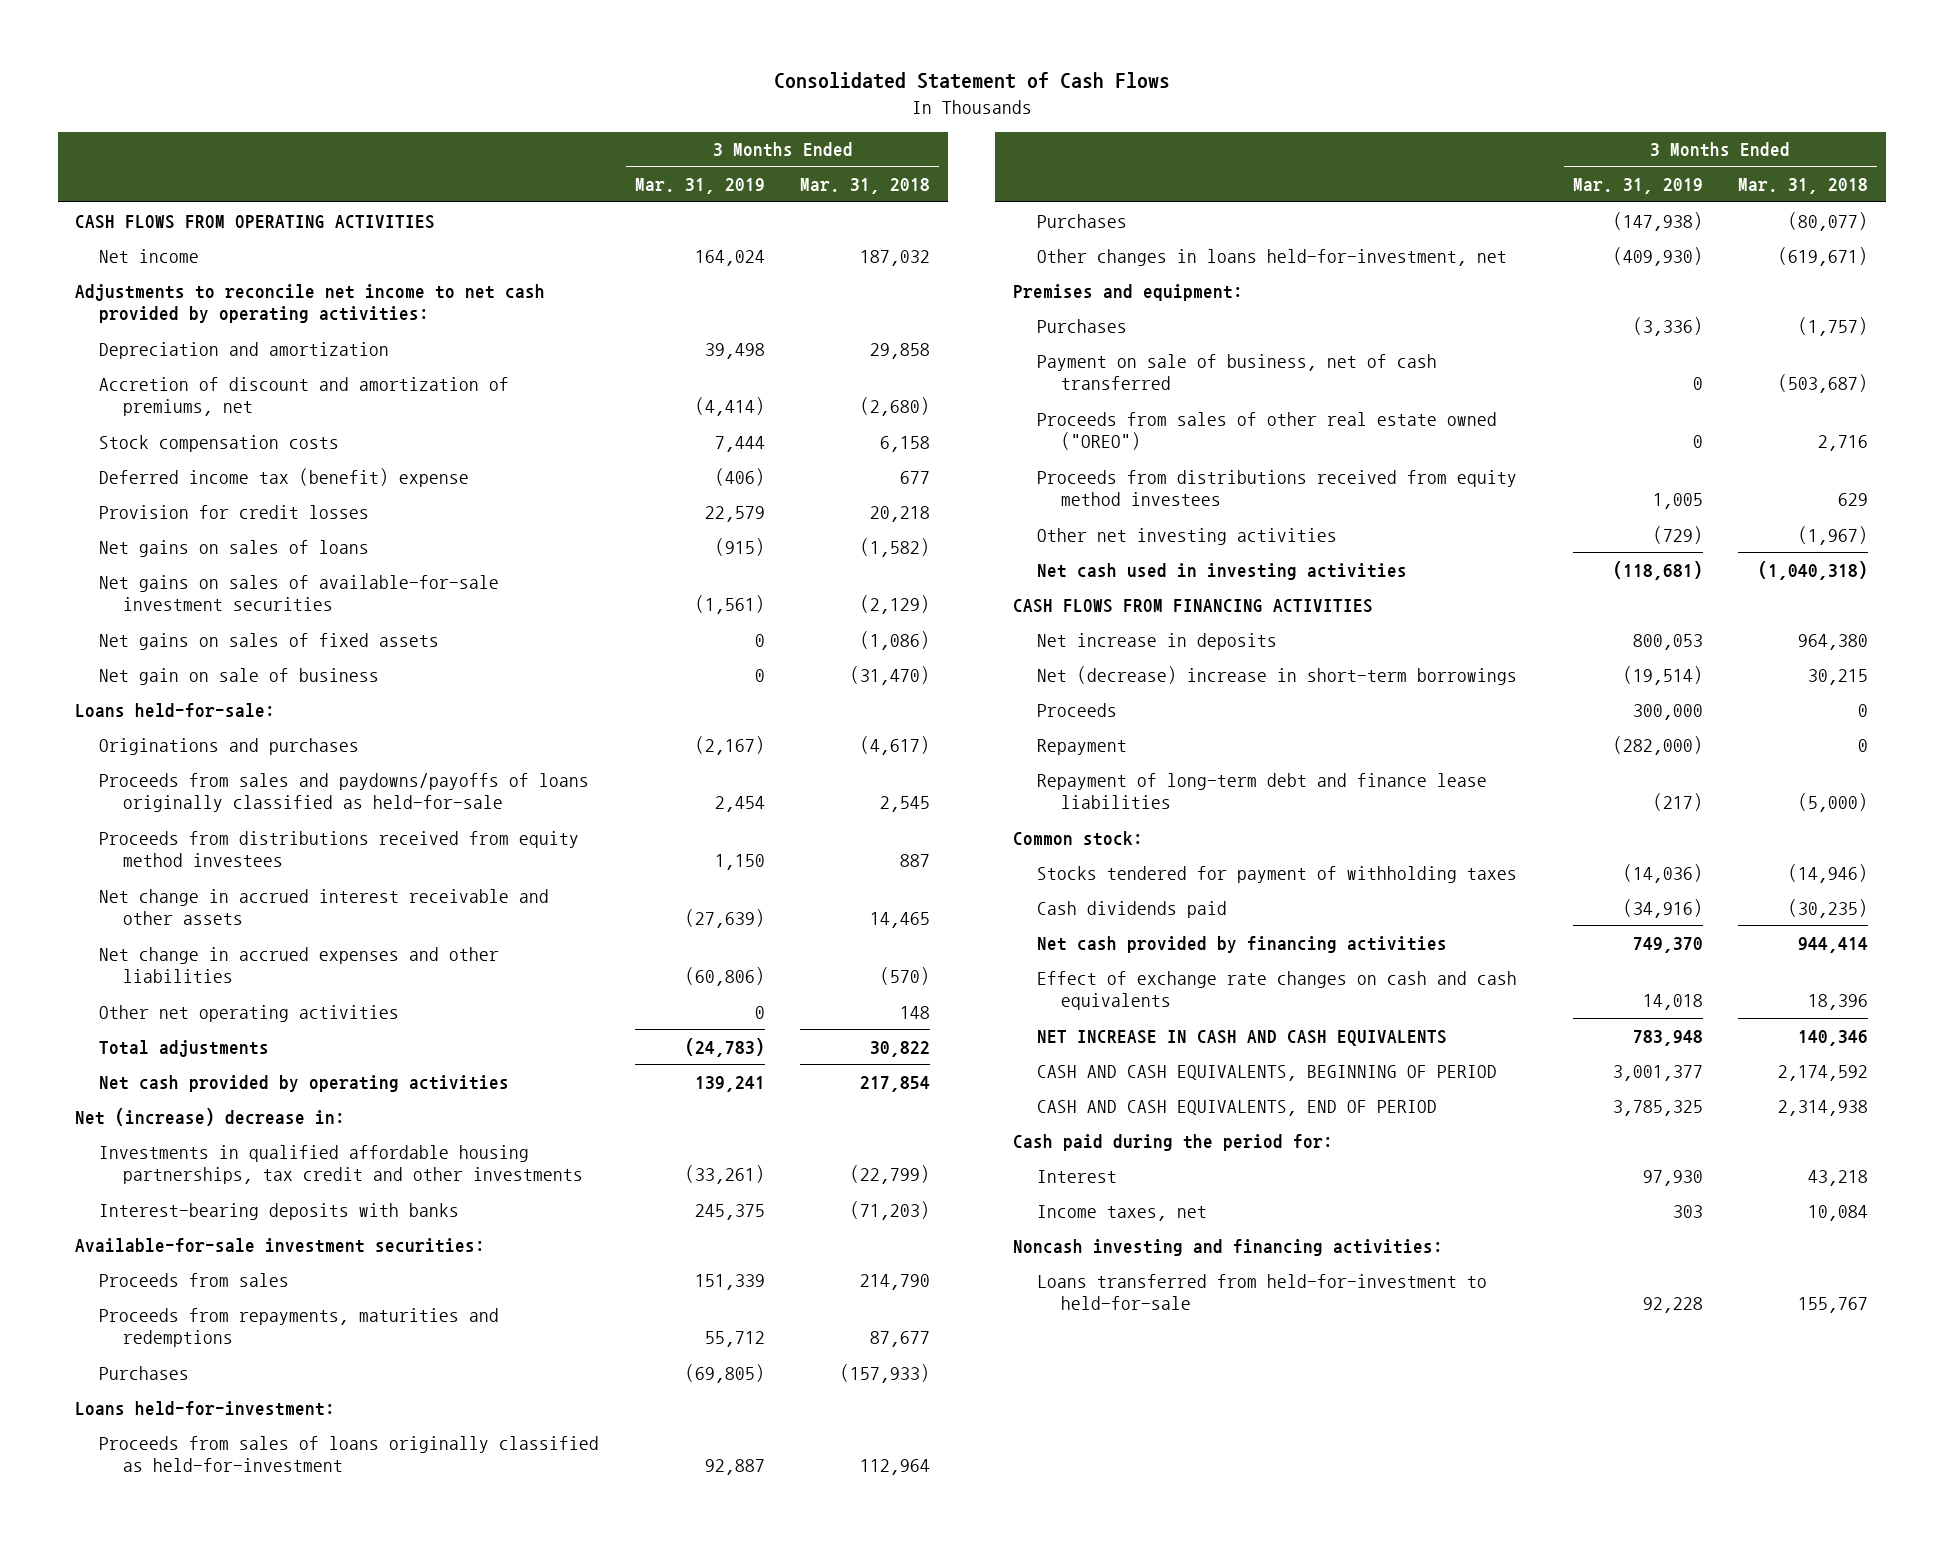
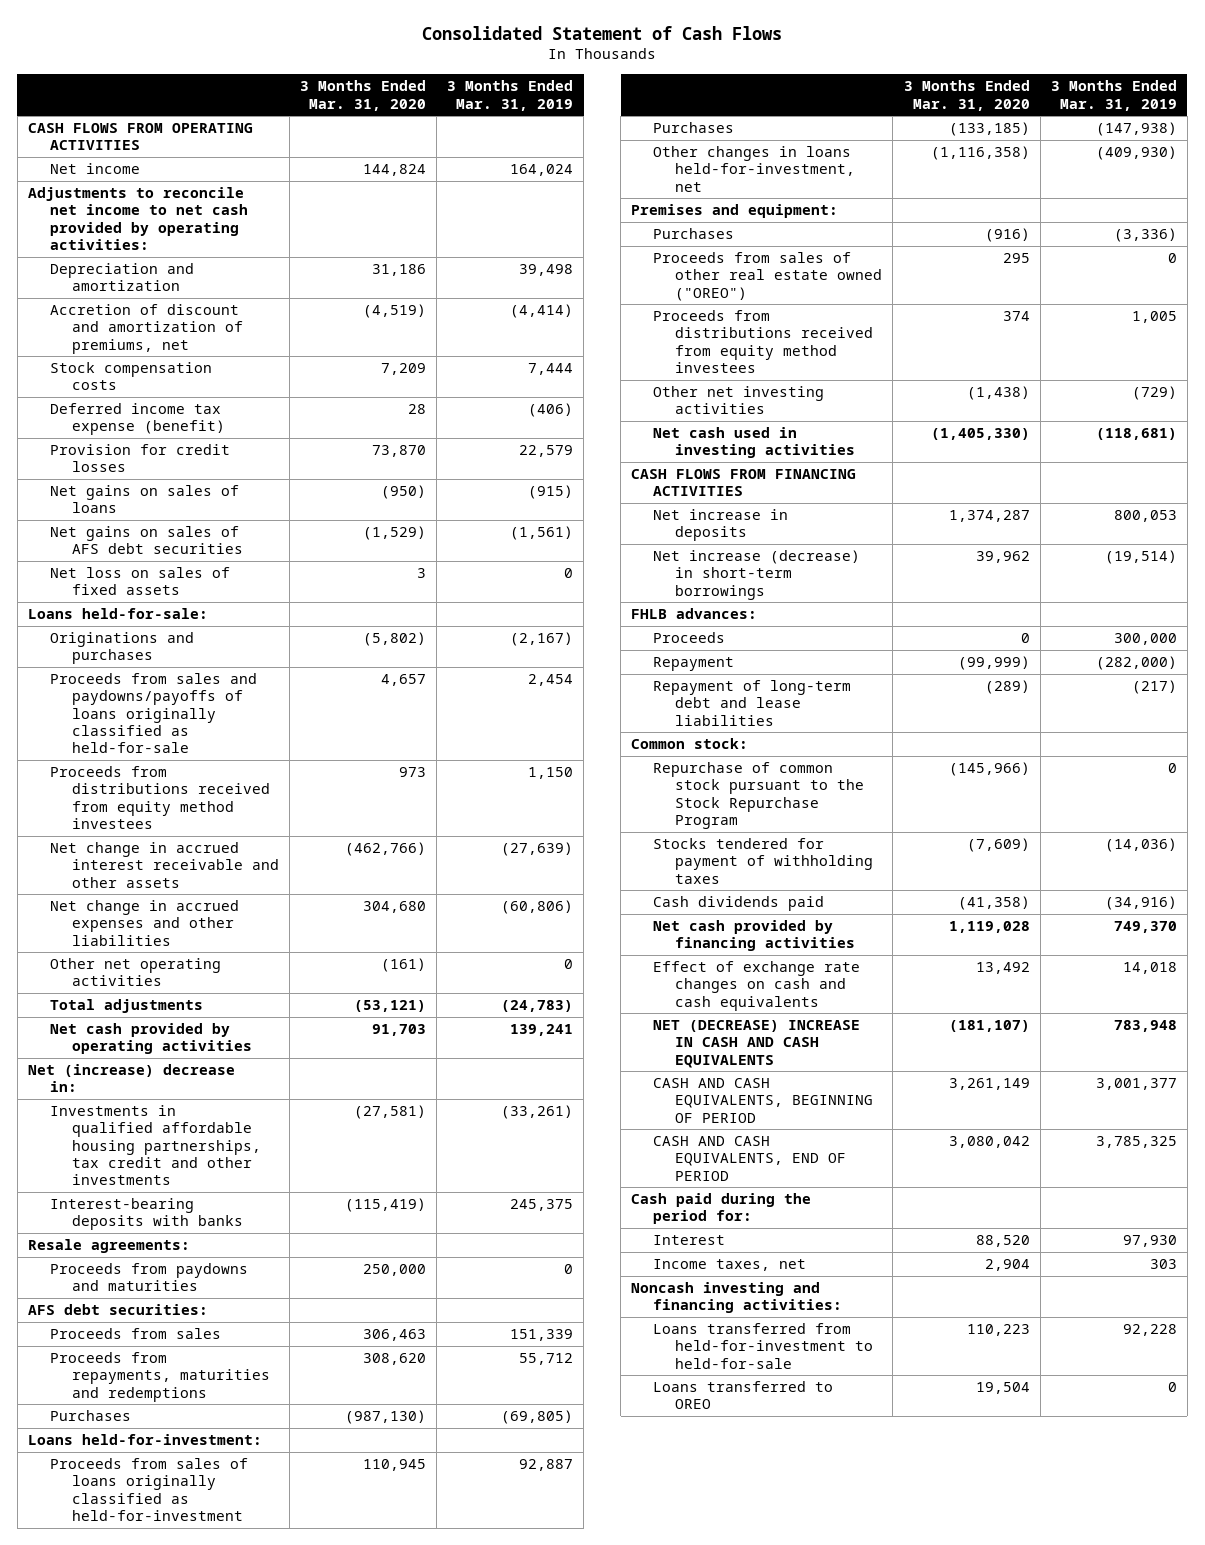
[800,178,931,195] Mar. 31, 2018 -> none
none -> [300,80,427,111] 3 Months Ended Mar. 31, 2020
[99,467,470,487] Deferred income tax (benefit) expense -> [49,403,225,436] Deferred income tax expense (benefit)
[99,667,380,685] Net gain on sale of business -> none
[99,574,500,612] Net gains on sales of available-for-sale investment securities -> [49,526,243,555] Net gains on sales of AFS debt securities
[99,632,440,650] Net gains on sales of fixed assets -> [49,567,230,596] Net loss on sales of fixed assets
none -> [27,1239,190,1254] Resale agreements:
none -> [49,1263,248,1292] Proceeds from paydowns and maturities
[75,1237,486,1253] Available-for-sale investment securities: -> [27,1304,208,1316] AFS debt securities:
[1037,353,1438,391] Payment on sale of business, net of cash transferred -> none
[1037,665,1518,685] Net (decrease) increase in short-term borrowings -> [653,550,861,600] Net increase (decrease) in short-term borrowings
none -> [631,608,758,620] FHLB advances:
[1037,772,1488,810] Repayment of long-term debt and finance lease liabilities -> [653,680,852,726] Repayment of long-term debt and lease liabilities
none -> [653,762,865,829] Repurchase of common stock pursuant to the Stock Repurchase Program
[1037,1029,1448,1046] NET INCREASE IN CASH AND CASH EQUIVALENTS -> [653,1020,861,1068] NET (DECREASE) INCREASE IN CASH AND CASH EQUIVALENTS
none -> [653,1381,834,1410] Loans transferred to OREO

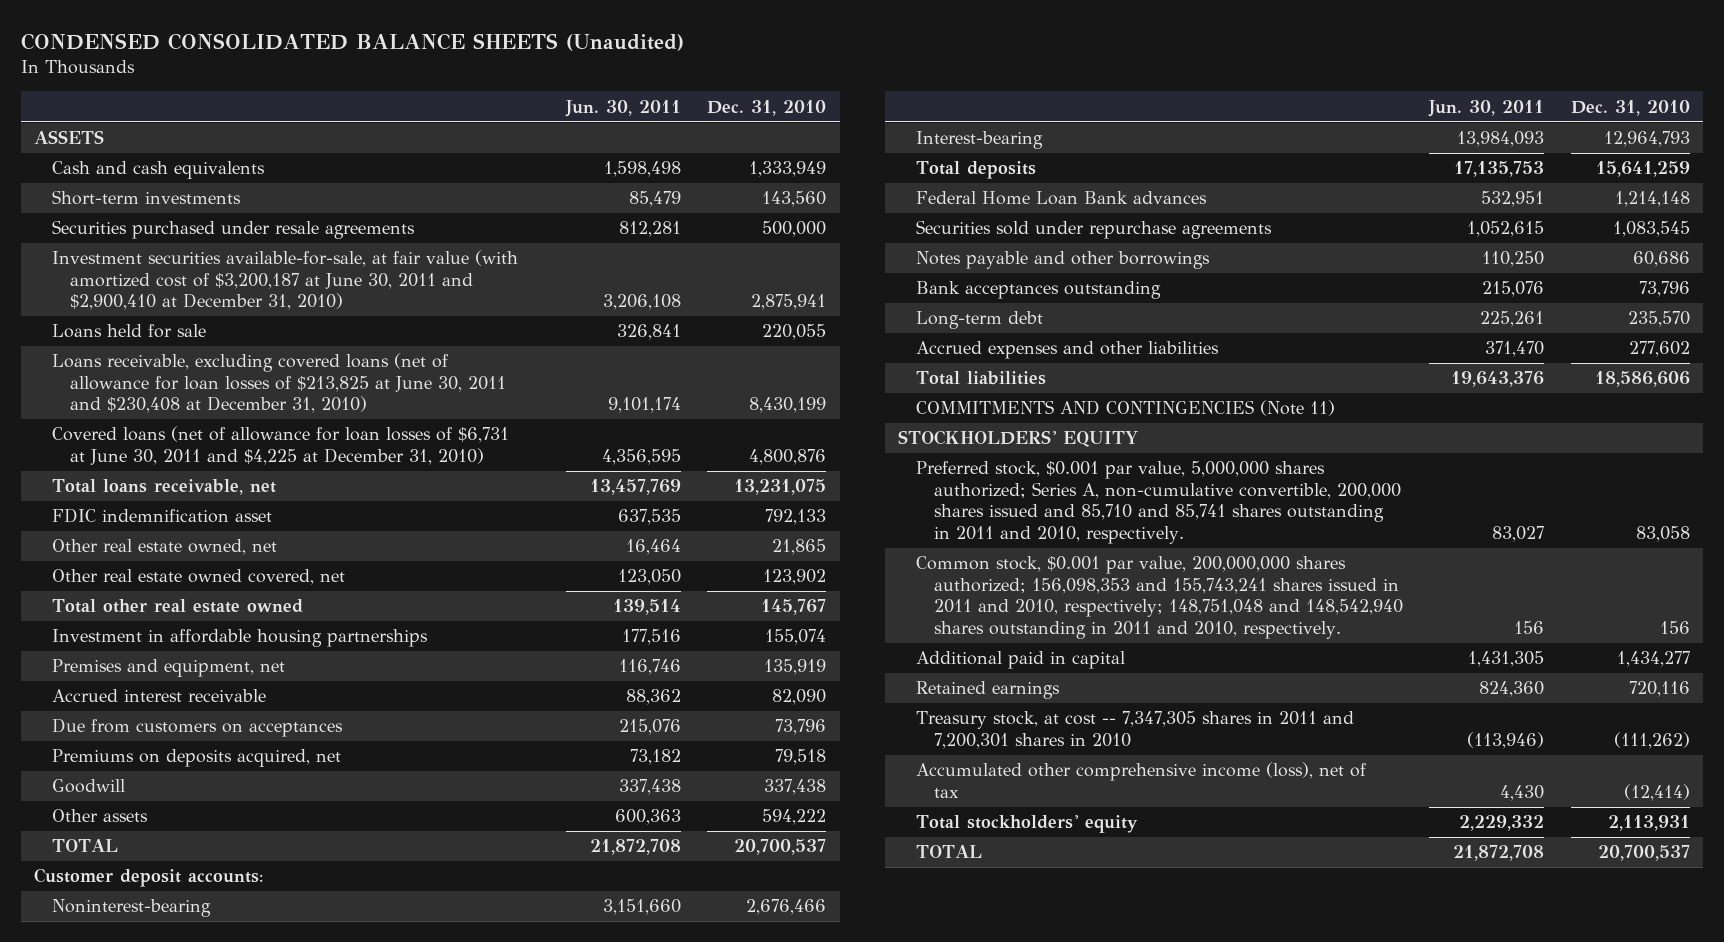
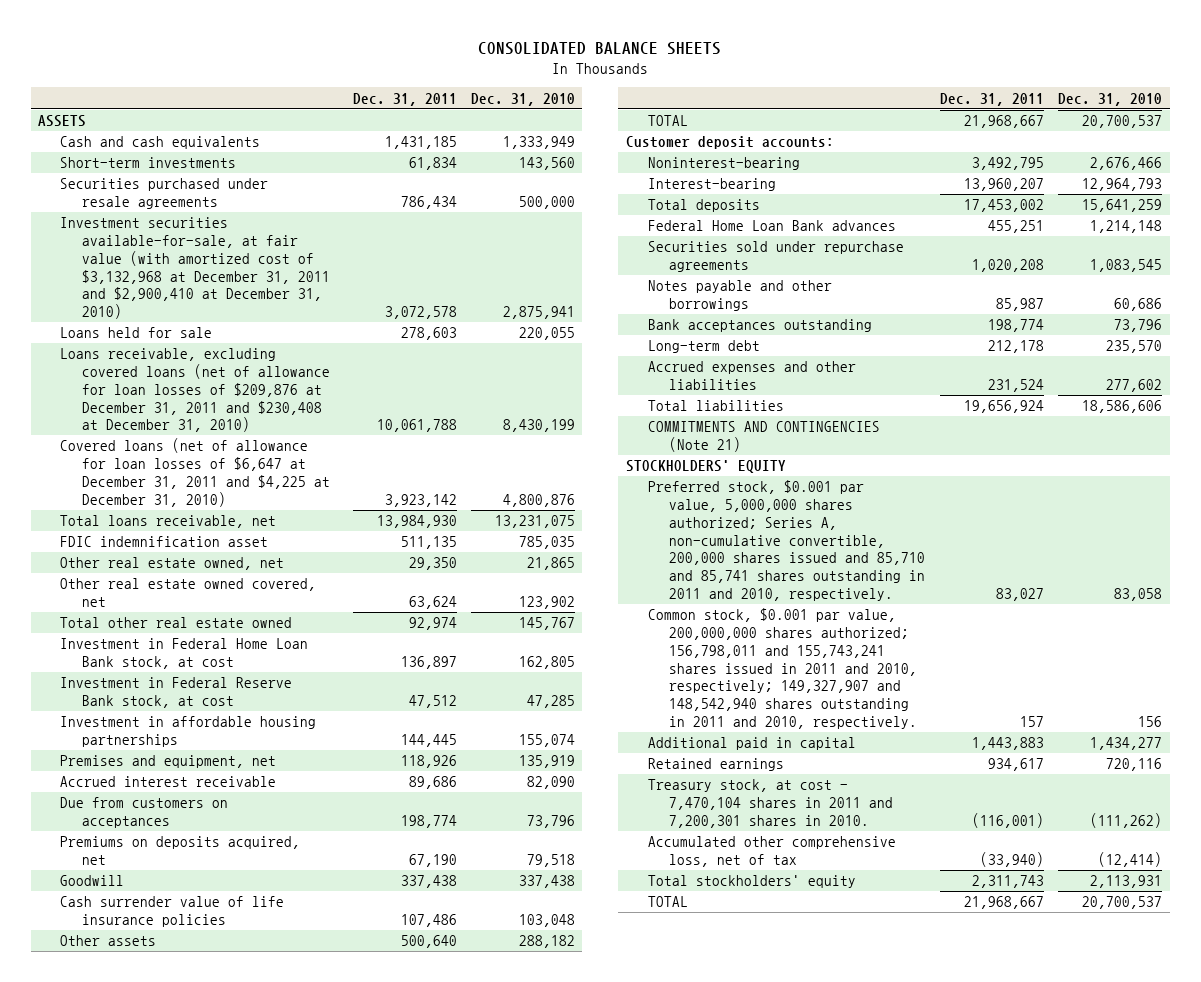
[20,32,684,51] CONDENSED CONSOLIDATED BALANCE SHEETS (Unaudited) -> [478,42,722,56] CONSOLIDATED BALANCE SHEETS
[564,99,681,117] Jun. 30, 2011 -> none
none -> [352,92,457,106] Dec. 31, 2011
[51,250,518,311] Investment securities available-for-sale, at fair value (with amortized cost of $3,200,187 at June 30, 2011 and $2,900,410 at December 31, 2010) -> [60,217,330,320] Investment securities available-for-sale, at fair value (with amortized cost of $3,132,968 at December 31, 2011 and $2,900,410 at December 31, 2010)
[51,353,506,414] Loans receivable, excluding covered loans (net of allowance for loan losses of $213,825 at June 30, 2011 and $230,408 at December 31, 2010) -> [60,348,330,433] Loans receivable, excluding covered loans (net of allowance for loan losses of $209,876 at December 31, 2011 and $230,408 at December 31, 2010)
[51,426,509,465] Covered loans (net of allowance for loan losses of $6,731 at June 30, 2011 and $4,225 at December 31, 2010) -> [60,438,330,507] Covered loans (net of allowance for loan losses of $6,647 at December 31, 2011 and $4,225 at December 31, 2010)
[765,509,827,526] 792,133 -> [519,536,576,550] 785,035
none -> [60,638,309,670] Investment in Federal Home Loan Bank stock, at cost
none -> [60,677,293,709] Investment in Federal Reserve Bank stock, at cost
none -> [60,896,285,928] Cash surrender value of life insurance policies
[762,809,827,826] 594,222 -> [519,935,576,949] 288,182
[915,400,1335,417] COMMITMENTS AND CONTINGENCIES (Note 11) -> [647,421,880,453] COMMITMENTS AND CONTINGENCIES (Note 21)
[915,556,1403,639] Common stock, $0.001 par value, 200,000,000 shares authorized; 156,098,353 and 155,743,241 shares issued in 2011 and 2010, respectively; 148,751,048 and 148,542,940 shares outstanding in 2011 and 2010, respectively. -> [647,608,918,729] Common stock, $0.001 par value, 200,000,000 shares authorized; 156,798,011 and 155,743,241 shares issued in 2011 and 2010, respectively; 149,327,907 and 148,542,940 shares outstanding in 2011 and 2010, respectively.
[915,711,1354,749] Treasury stock, at cost -- 7,347,305 shares in 2011 and 7,200,301 shares in 2010 -> [647,779,894,828] Treasury stock, at cost - 7,470,104 shares in 2011 and 7,200,301 shares in 2010.
[915,762,1367,798] Accumulated other comprehensive income (loss), net of tax -> [647,836,896,868] Accumulated other comprehensive loss, net of tax

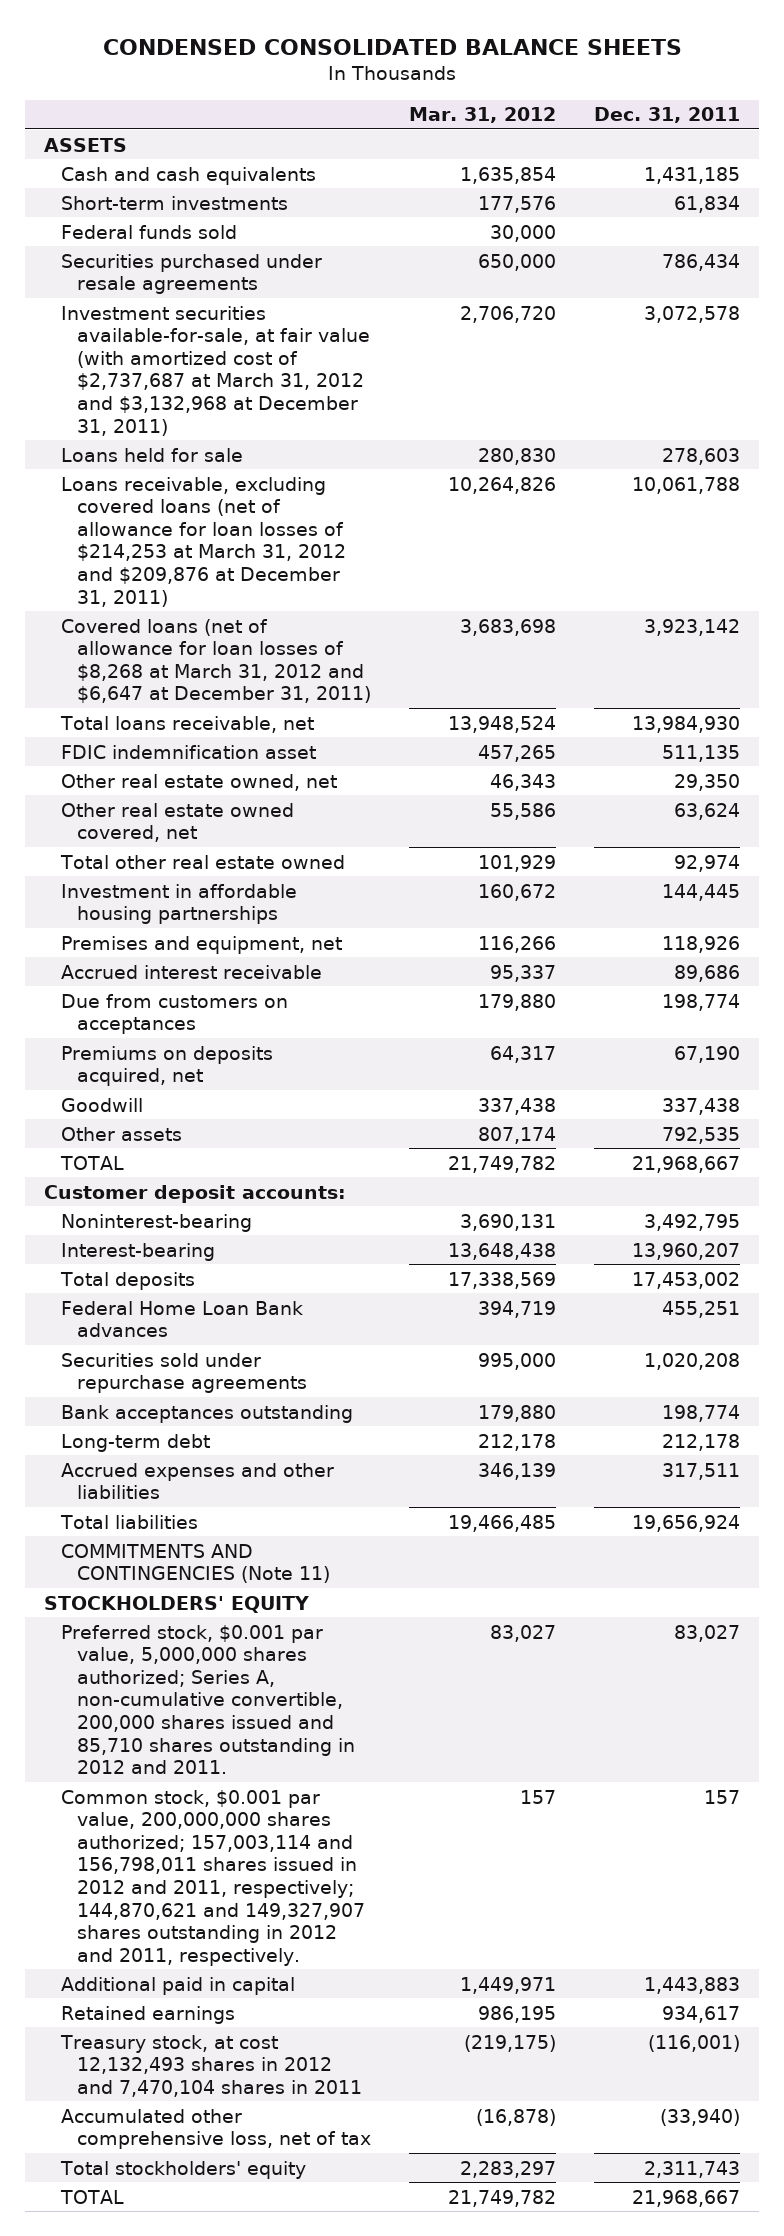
[478,42,722,56] CONSOLIDATED BALANCE SHEETS -> [102,38,682,55] CONDENSED CONSOLIDATED BALANCE SHEETS
[471,92,576,106] Dec. 31, 2010 -> none
none -> [409,107,557,124] Mar. 31, 2012
none -> [60,224,237,239] Federal funds sold
[60,217,330,320] Investment securities available-for-sale, at fair value (with amortized cost of $3,132,968 at December 31, 2011 and $2,900,410 at December 31, 2010) -> [60,305,371,436] Investment securities available-for-sale, at fair value (with amortized cost of $2,737,687 at March 31, 2012 and $3,132,968 at December 31, 2011)
[60,348,330,433] Loans receivable, excluding covered loans (net of allowance for loan losses of $209,876 at December 31, 2011 and $230,408 at December 31, 2010) -> [60,476,347,607] Loans receivable, excluding covered loans (net of allowance for loan losses of $214,253 at March 31, 2012 and $209,876 at December 31, 2011)
[60,438,330,507] Covered loans (net of allowance for loan losses of $6,647 at December 31, 2011 and $4,225 at December 31, 2010) -> [60,618,372,704] Covered loans (net of allowance for loan losses of $8,268 at March 31, 2012 and $6,647 at December 31, 2011)
[60,638,309,670] Investment in Federal Home Loan Bank stock, at cost -> none
[60,677,293,709] Investment in Federal Reserve Bank stock, at cost -> none
[60,896,285,928] Cash surrender value of life insurance policies -> none
[400,935,457,949] 500,640 -> [662,1126,741,1144] 792,535
[647,280,832,312] Notes payable and other borrowings -> none
[987,379,1044,393] 231,524 -> [662,1462,741,1480] 317,511
[647,421,880,453] COMMITMENTS AND CONTINGENCIES (Note 21) -> [60,1543,331,1584] COMMITMENTS AND CONTINGENCIES (Note 11)
[647,480,926,601] Preferred stock, $0.001 par value, 5,000,000 shares authorized; Series A, non-cumulative convertible, 200,000 shares issued and 85,710 and 85,741 shares outstanding in 2011 and 2010, respectively. -> [60,1624,356,1775] Preferred stock, $0.001 par value, 5,000,000 shares authorized; Series A, non-cumulative convertible, 200,000 shares issued and 85,710 shares outstanding in 2012 and 2011.
[647,608,918,729] Common stock, $0.001 par value, 200,000,000 shares authorized; 156,798,011 and 155,743,241 shares issued in 2011 and 2010, respectively; 149,327,907 and 148,542,940 shares outstanding in 2011 and 2010, respectively. -> [60,1789,366,1966] Common stock, $0.001 par value, 200,000,000 shares authorized; 157,003,114 and 156,798,011 shares issued in 2012 and 2011, respectively; 144,870,621 and 149,327,907 shares outstanding in 2012 and 2011, respectively.
[647,779,894,828] Treasury stock, at cost - 7,470,104 shares in 2011 and 7,200,301 shares in 2010. -> [59,2034,363,2097] Treasury stock, at cost 12,132,493 shares in 2012 and 7,470,104 shares in 2011

